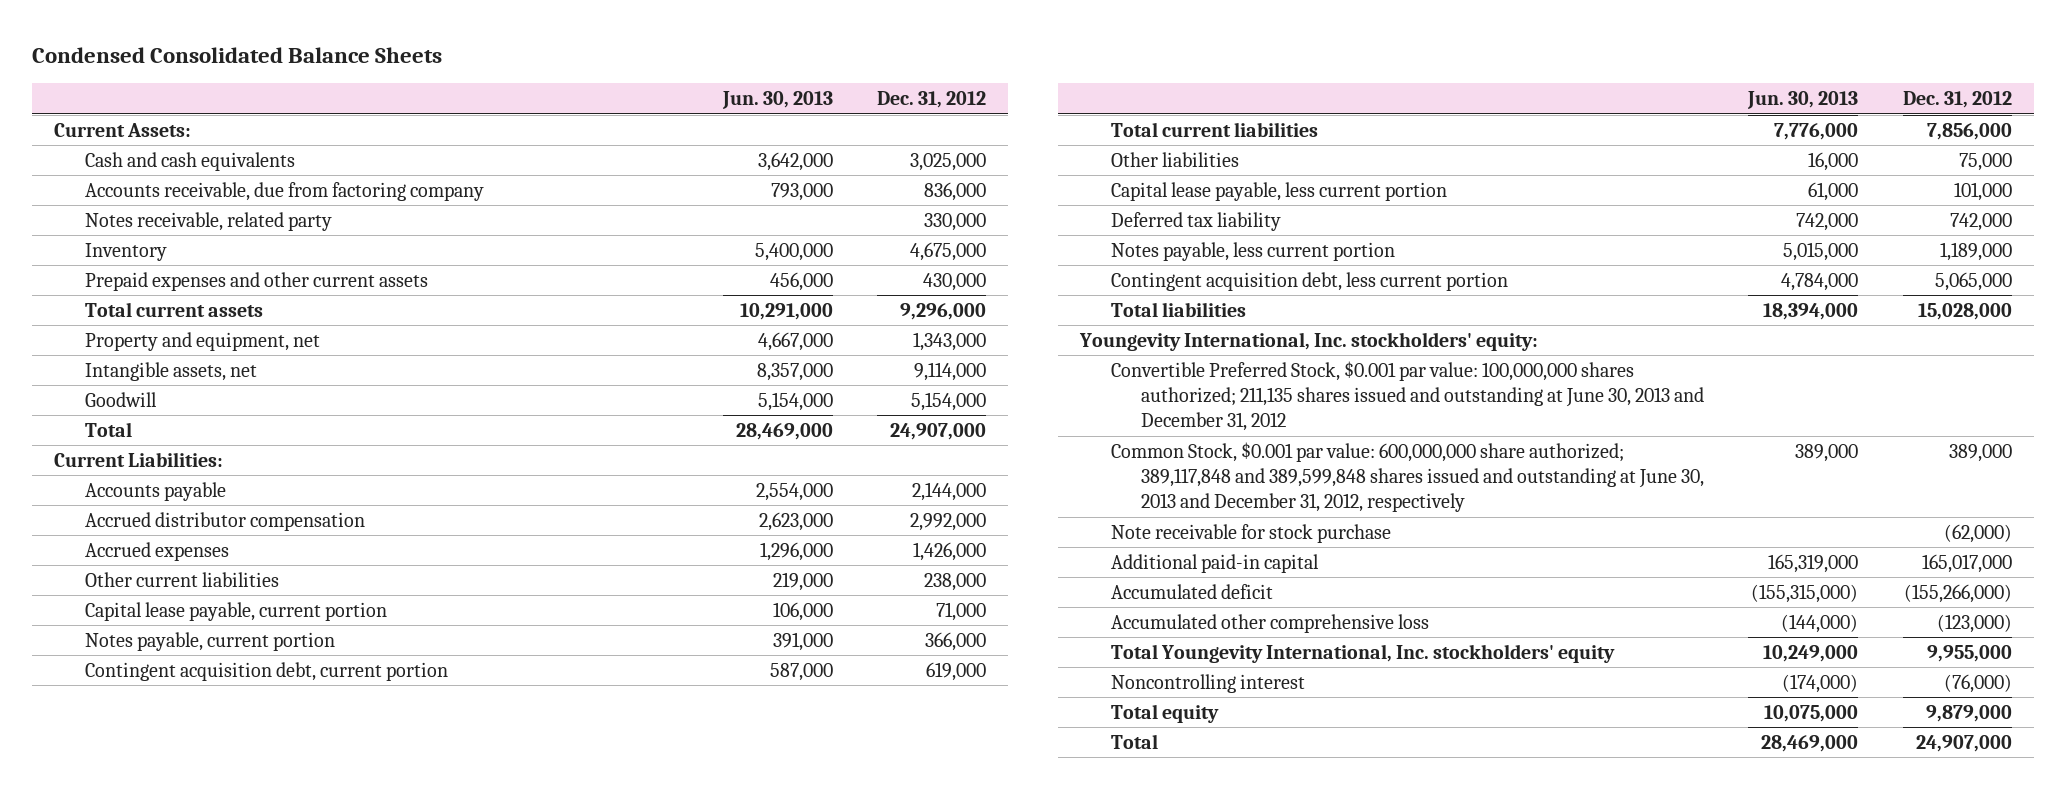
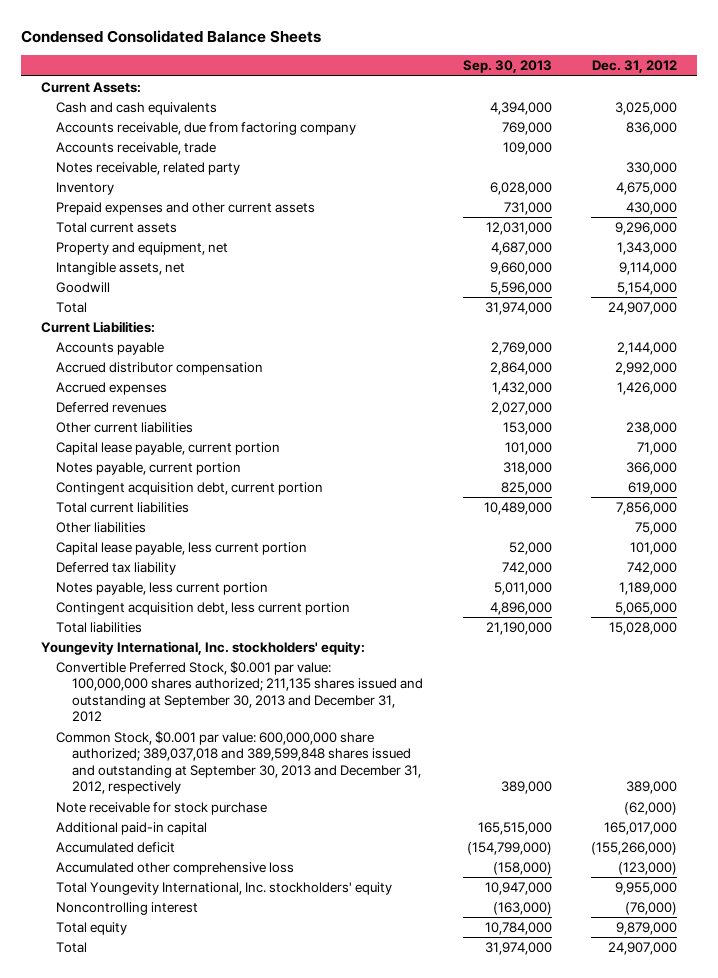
[721,91,833,110] Jun. 30, 2013 -> none
none -> [462,60,552,74] Sep. 30, 2013
none -> [56,141,217,155] Accounts receivable, trade
none -> [56,401,168,413] Deferred revenues
[1110,361,1705,432] Convertible Preferred Stock, $0.001 par value: 100,000,000 shares authorized; 211,135 shares issued and outstanding at June 30, 2013 and December 31, 2012 -> [56,660,423,723] Convertible Preferred Stock, $0.001 par value: 100,000,000 shares authorized; 211,135 shares issued and outstanding at September 30, 2013 and December 31, 2012
[1110,442,1705,513] Common Stock, $0.001 par value: 600,000,000 share authorized; 389,117,848 and 389,599,848 shares issued and outstanding at June 30, 2013 and December 31, 2012, respectively -> [56,730,421,795] Common Stock, $0.001 par value: 600,000,000 share authorized; 389,037,018 and 389,599,848 shares issued and outstanding at September 30, 2013 and December 31, 2012, respectively

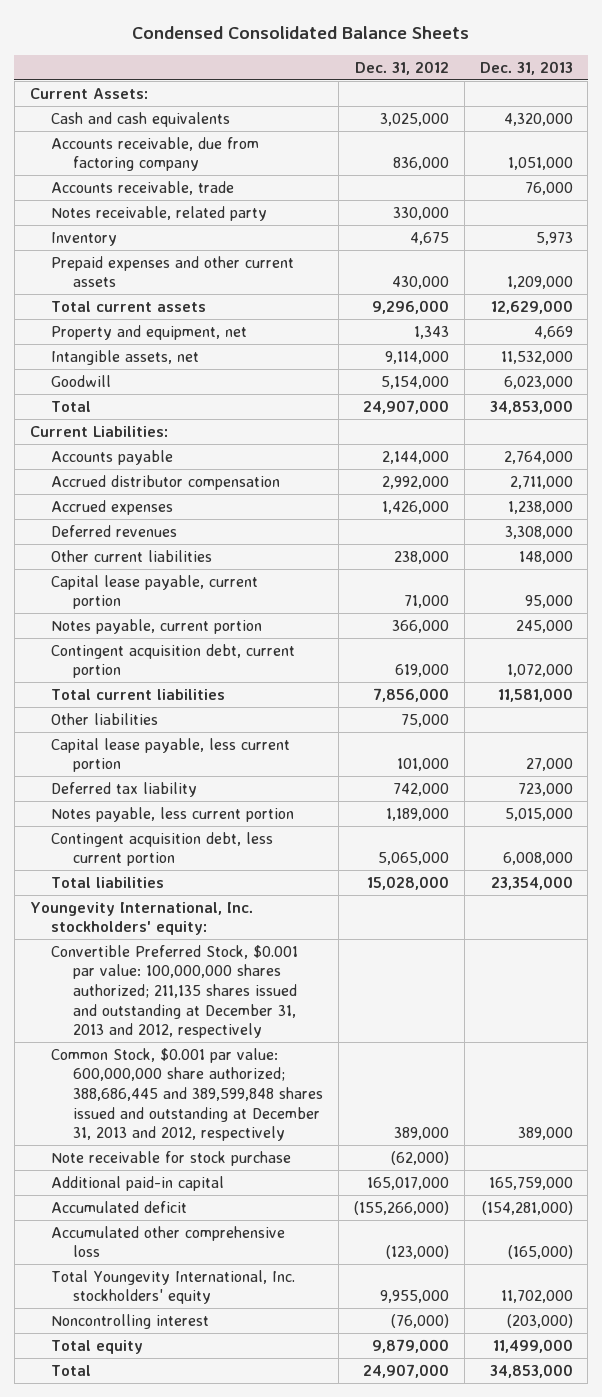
[462,60,552,74] Sep. 30, 2013 -> none
none -> [479,60,573,75] Dec. 31, 2013
[616,181,678,195] 4,675,000 -> [409,231,449,245] 4,675
[617,241,678,255] 1,343,000 -> [413,325,449,339] 1,343
[56,660,423,723] Convertible Preferred Stock, $0.001 par value: 100,000,000 shares authorized; 211,135 shares issued and outstanding at September 30, 2013 and December 31, 2012 -> [51,944,299,1039] Convertible Preferred Stock, $0.001 par value: 100,000,000 shares authorized; 211,135 shares issued and outstanding at December 31, 2013 and 2012, respectively
[56,730,421,795] Common Stock, $0.001 par value: 600,000,000 share authorized; 389,037,018 and 389,599,848 shares issued and outstanding at September 30, 2013 and December 31, 2012, respectively -> [51,1047,323,1142] Common Stock, $0.001 par value: 600,000,000 share authorized; 388,686,445 and 389,599,848 shares issued and outstanding at December 31, 2013 and 2012, respectively

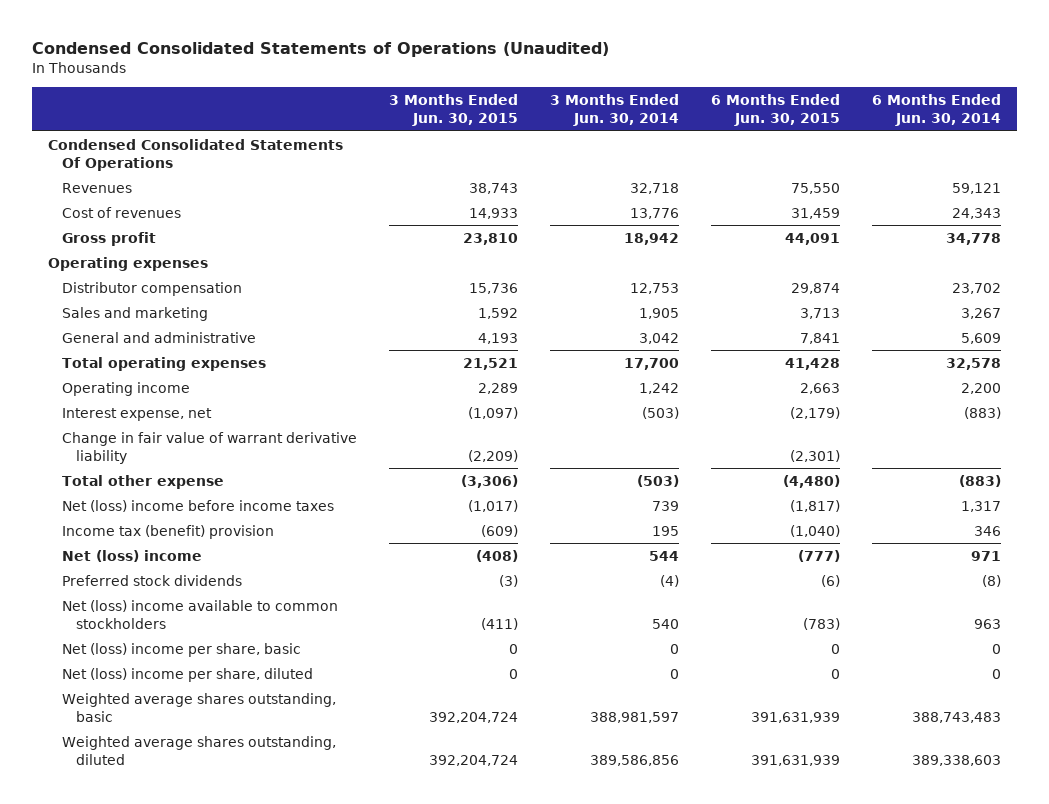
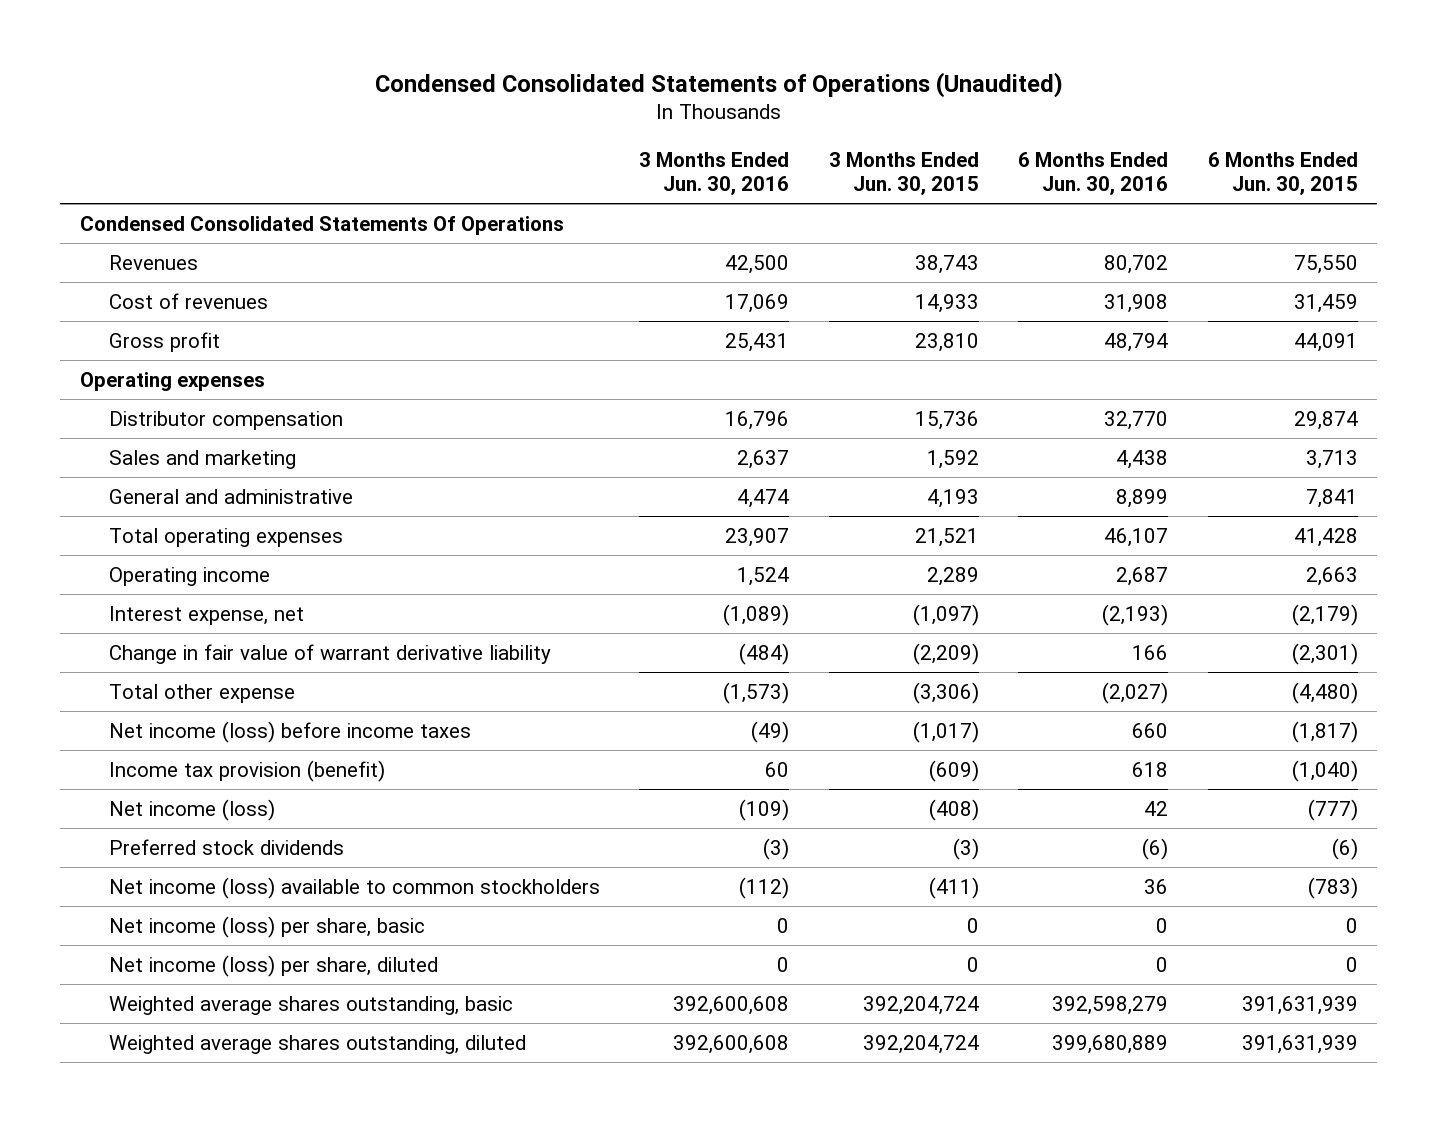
[549,94,679,127] 3 Months Ended Jun. 30, 2014 -> none
[871,94,1001,127] 6 Months Ended Jun. 30, 2014 -> none
none -> [639,151,790,195] 3 Months Ended Jun. 30, 2016
none -> [1018,151,1169,195] 6 Months Ended Jun. 30, 2016
[62,499,335,512] Net (loss) income before income taxes -> [108,720,471,743] Net income (loss) before income taxes
[62,524,275,539] Income tax (benefit) provision -> [108,759,385,782] Income tax provision (benefit)
[62,549,203,562] Net (loss) income -> [108,798,275,821] Net income (loss)
[62,599,339,629] Net (loss) income available to common stockholders -> [108,876,600,899] Net income (loss) available to common stockholders
[62,642,302,657] Net (loss) income per share, basic -> [108,915,425,938] Net income (loss) per share, basic
[62,667,314,682] Net (loss) income per share, diluted -> [108,954,438,977] Net income (loss) per share, diluted

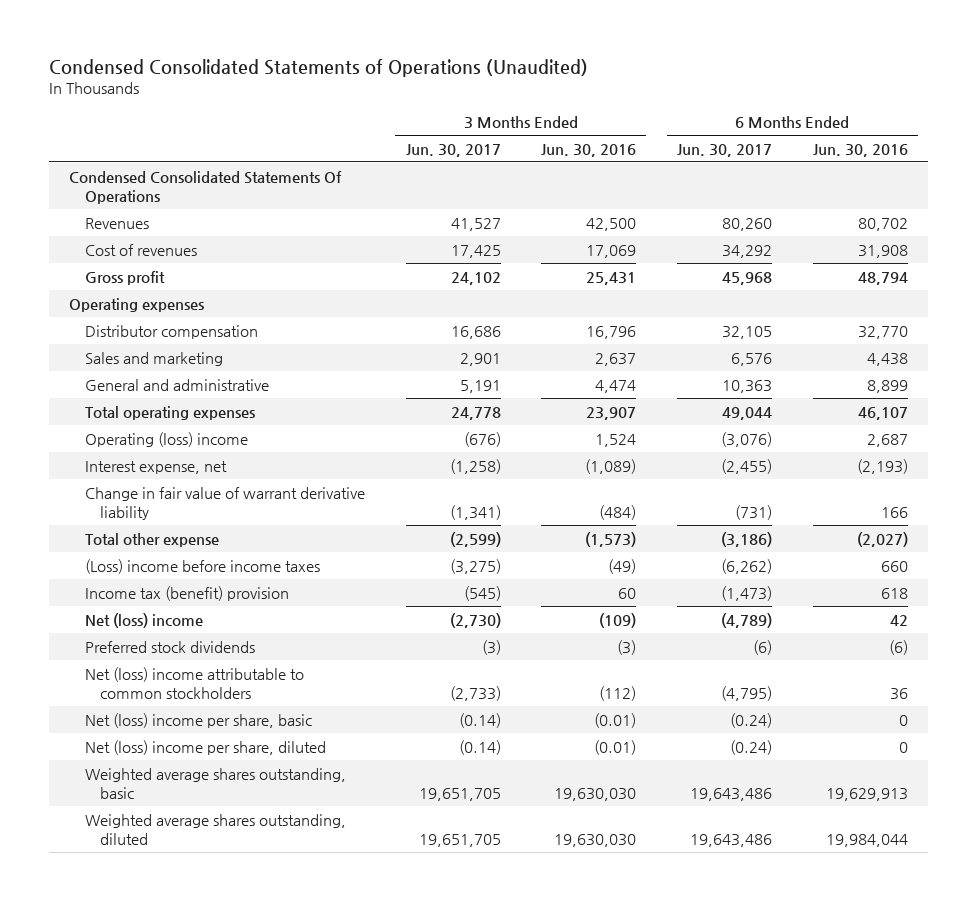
[828,151,979,195] 3 Months Ended Jun. 30, 2015 -> none
[1207,151,1358,195] 6 Months Ended Jun. 30, 2015 -> none
none -> [405,143,501,157] Jun. 30, 2017
none -> [676,143,772,157] Jun. 30, 2017
[108,566,270,586] Operating income -> [84,431,248,447] Operating (loss) income
[108,720,471,743] Net income (loss) before income taxes -> [84,558,320,574] (Loss) income before income taxes
[108,759,385,782] Income tax provision (benefit) -> [84,585,289,601] Income tax (benefit) provision
[108,798,275,821] Net income (loss) -> [84,612,203,628] Net (loss) income
[108,876,600,899] Net income (loss) available to common stockholders -> [84,666,304,699] Net (loss) income attributable to common stockholders
[108,915,425,938] Net income (loss) per share, basic -> [84,712,312,728] Net (loss) income per share, basic
[777,917,790,933] 0 -> [594,712,637,728] (0.01)
[108,954,438,977] Net income (loss) per share, diluted -> [84,739,326,755] Net (loss) income per share, diluted
[777,956,790,972] 0 -> [594,739,637,755] (0.01)
[673,995,790,1015] 392,600,608 -> [554,787,637,801] 19,630,030
[1052,995,1169,1015] 392,598,279 -> [825,787,908,801] 19,629,913
[673,1034,790,1054] 392,600,608 -> [554,833,637,847] 19,630,030
[1052,1034,1169,1054] 399,680,889 -> [825,833,908,847] 19,984,044

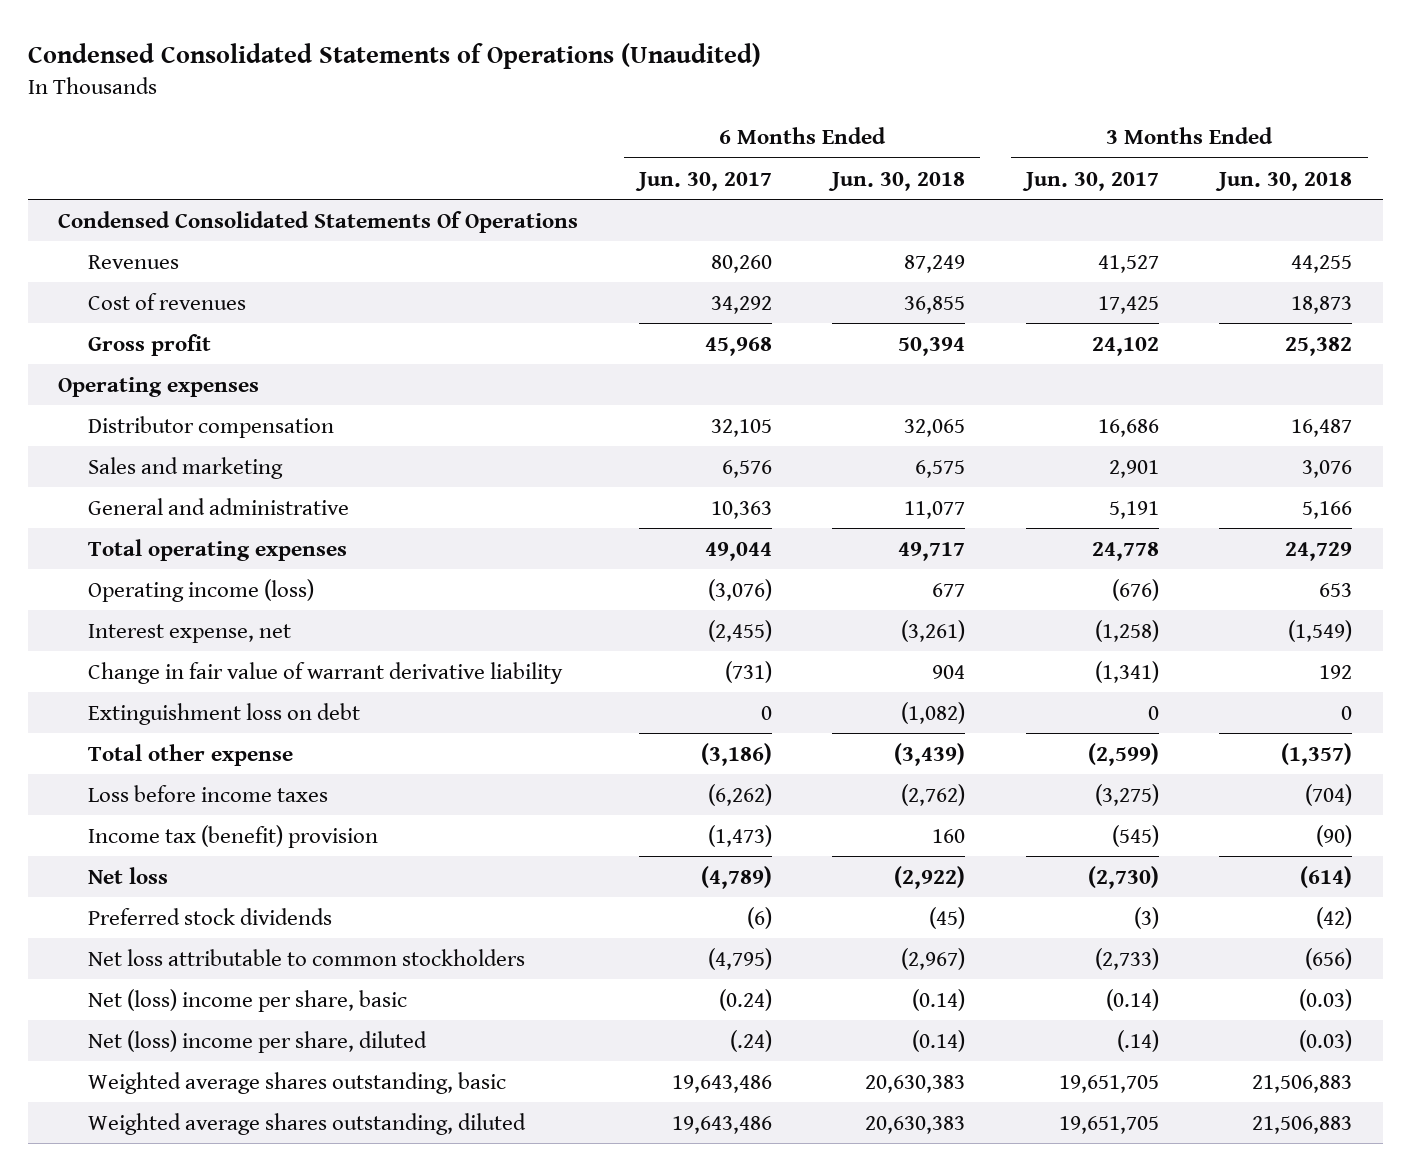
[541,143,637,157] Jun. 30, 2016 -> none
[812,143,908,157] Jun. 30, 2016 -> none
none -> [828,171,966,191] Jun. 30, 2018
none -> [1215,171,1353,191] Jun. 30, 2018
[84,431,248,447] Operating (loss) income -> [87,578,314,602] Operating income (loss)
none -> [87,702,360,725] Extinguishment loss on debt
[84,558,320,574] (Loss) income before income taxes -> [87,784,328,802] Loss before income taxes
[84,612,203,628] Net (loss) income -> [87,866,168,884] Net loss
[84,666,304,699] Net (loss) income attributable to common stockholders -> [87,948,525,966] Net loss attributable to common stockholders
[458,739,501,755] (0.14) -> [1116,1029,1159,1052] (.14)
[729,739,772,755] (0.24) -> [729,1029,772,1052] (.24)

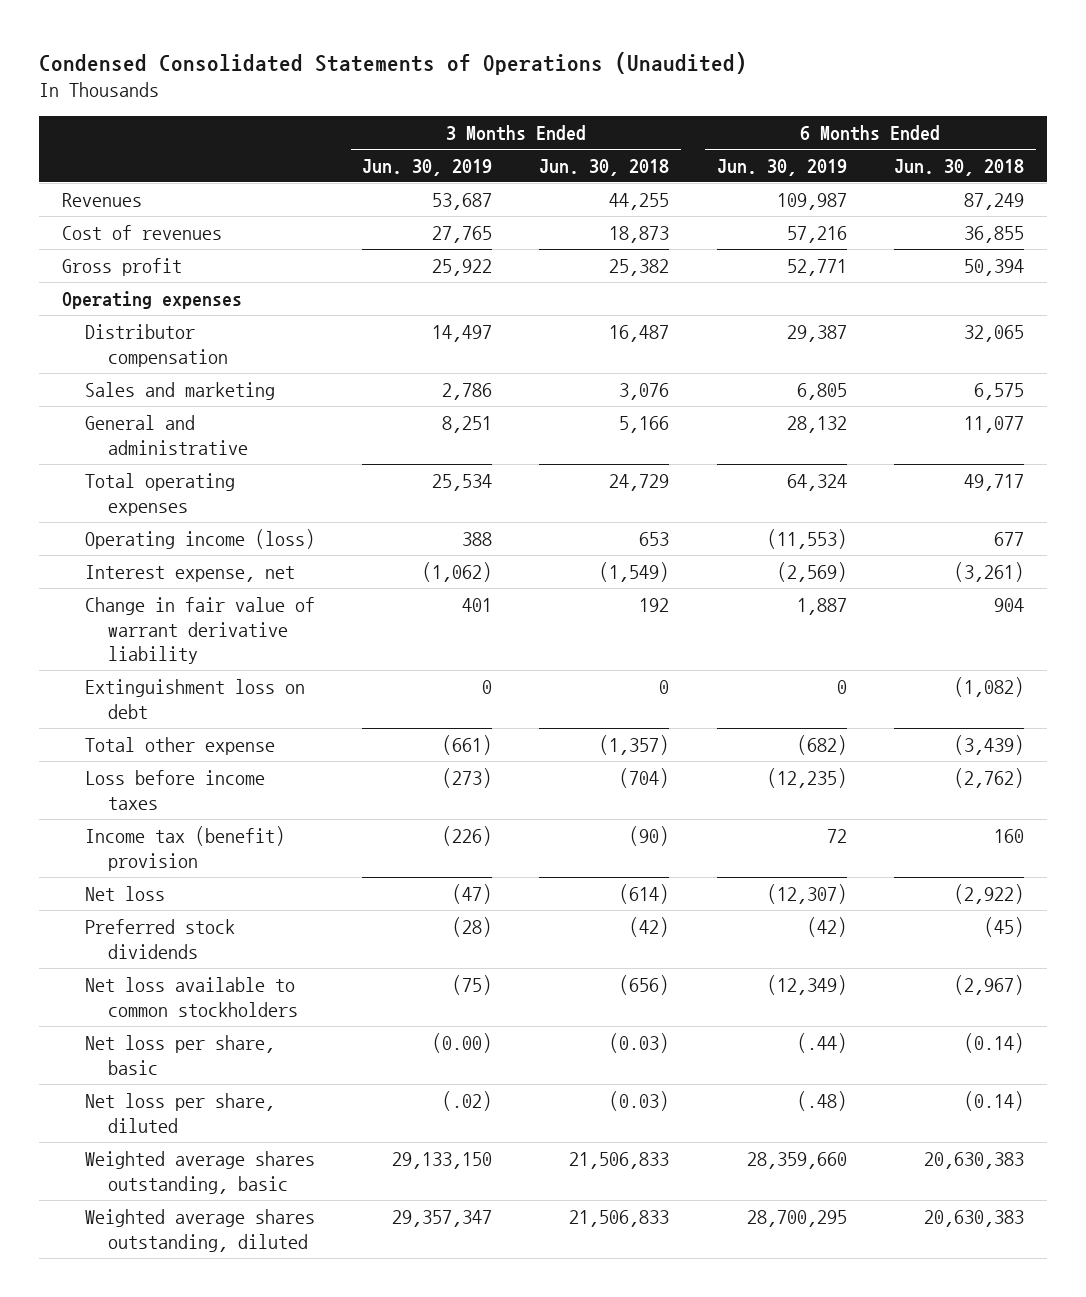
[634,171,772,191] Jun. 30, 2017 -> none
[1021,171,1159,191] Jun. 30, 2017 -> none
none -> [362,158,493,176] Jun. 30, 2019
none -> [716,158,847,176] Jun. 30, 2019
[58,210,579,233] Condensed Consolidated Statements Of Operations -> none
[87,948,525,966] Net loss attributable to common stockholders -> [85,976,298,1017] Net loss available to common stockholders
[87,988,407,1012] Net (loss) income per share, basic -> [85,1034,276,1075] Net loss per share, basic
[87,1029,427,1053] Net (loss) income per share, diluted -> [85,1092,276,1133] Net loss per share, diluted
[1252,1074,1353,1093] 21,506,883 -> [569,1151,670,1169] 21,506,833
[1252,1115,1353,1134] 21,506,883 -> [569,1209,670,1227] 21,506,833

